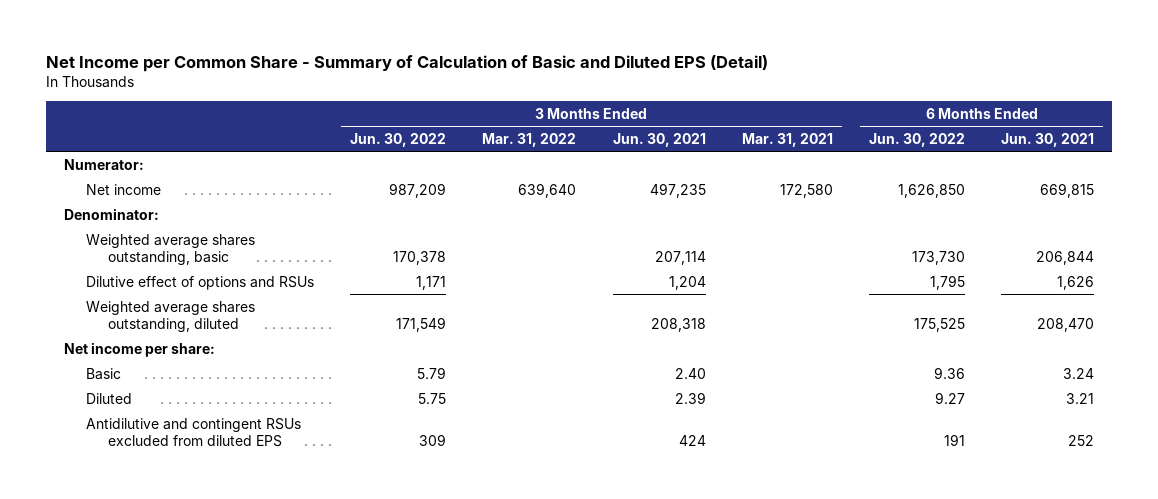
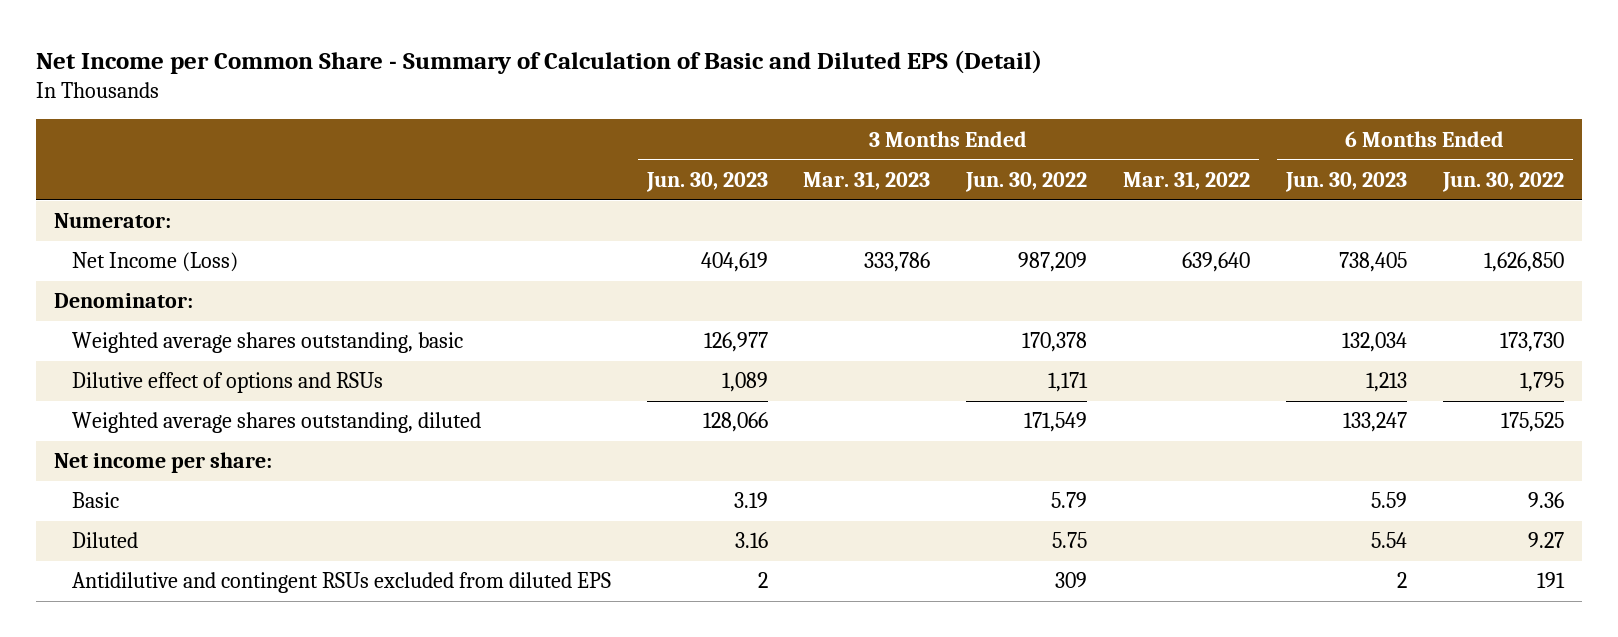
[612,132,706,147] Jun. 30, 2021 -> none
[741,132,833,147] Mar. 31, 2021 -> none
[1001,132,1095,147] Jun. 30, 2021 -> none
none -> [645,171,768,192] Jun. 30, 2023
none -> [803,170,931,190] Mar. 31, 2023
none -> [1285,171,1408,192] Jun. 30, 2023
[85,183,161,195] Net income -> [71,252,238,273] Net Income (Loss)

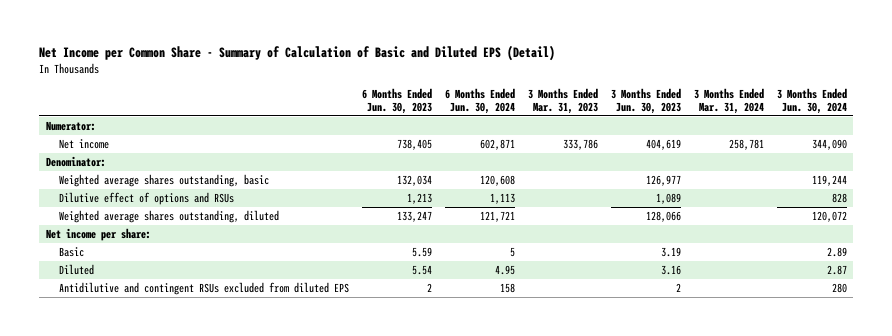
[965,171,1088,192] Jun. 30, 2022 -> none
[1123,170,1251,190] Mar. 31, 2022 -> none
[1442,171,1565,192] Jun. 30, 2022 -> none
none -> [444,87,515,115] 6 Months Ended Jun. 30, 2024
none -> [693,87,764,115] 3 Months Ended Mar. 31, 2024
none -> [776,87,847,115] 3 Months Ended Jun. 30, 2024
[71,252,238,273] Net Income (Loss) -> [58,138,109,149] Net income

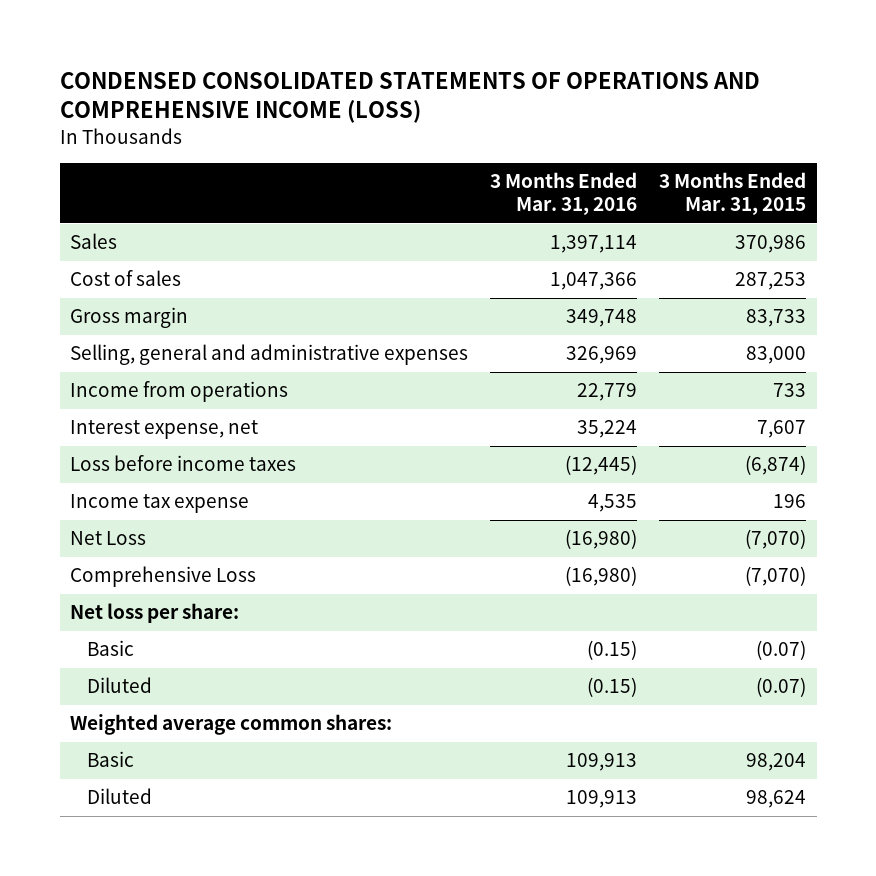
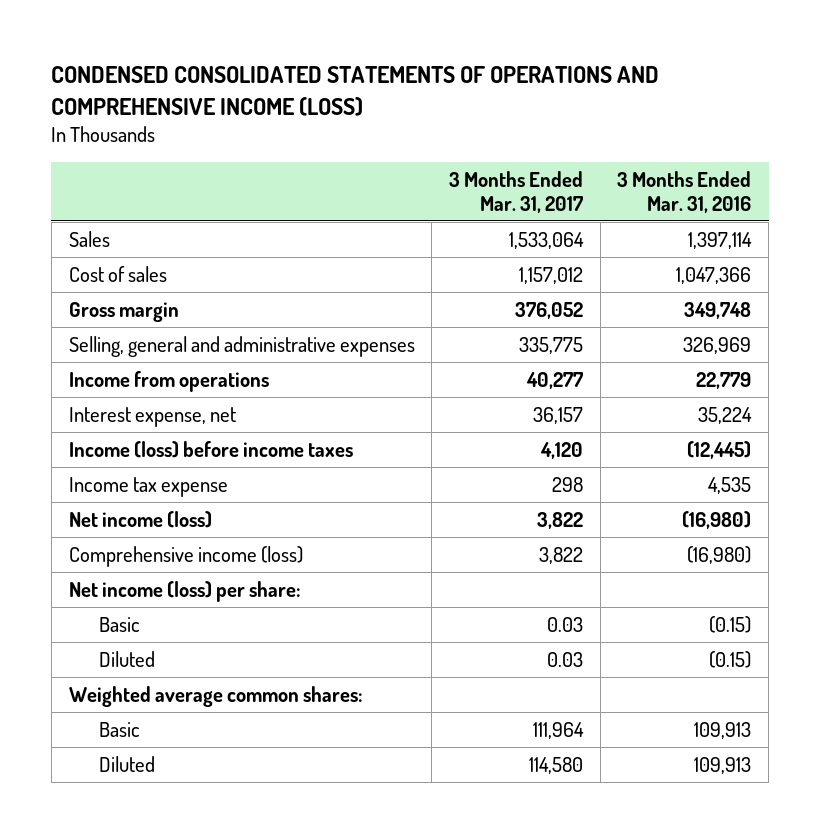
[659,172,807,216] 3 Months Ended Mar. 31, 2015 -> none
none -> [449,171,584,214] 3 Months Ended Mar. 31, 2017
[70,455,297,472] Loss before income taxes -> [68,440,353,458] Income (loss) before income taxes
[70,531,147,546] Net Loss -> [68,510,212,528] Net income (loss)
[70,566,257,588] Comprehensive Loss -> [68,545,303,567] Comprehensive income (loss)
[70,603,240,624] Net loss per share: -> [68,580,301,602] Net income (loss) per share:

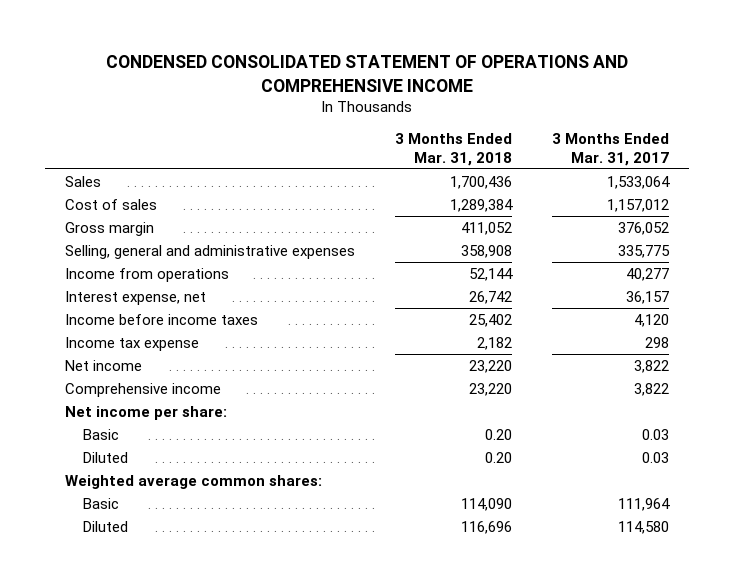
[51,65,660,116] CONDENSED CONSOLIDATED STATEMENTS OF OPERATIONS AND COMPREHENSIVE INCOME (LOSS) -> [105,55,628,92] CONDENSED CONSOLIDATED STATEMENT OF OPERATIONS AND COMPREHENSIVE INCOME
[617,171,752,214] 3 Months Ended Mar. 31, 2016 -> none
none -> [394,132,512,166] 3 Months Ended Mar. 31, 2018
[68,440,353,458] Income (loss) before income taxes -> [65,313,259,325] Income before income taxes
[68,510,212,528] Net income (loss) -> [65,359,143,371] Net income
[68,545,303,567] Comprehensive income (loss) -> [65,382,222,397] Comprehensive income
[68,580,301,602] Net income (loss) per share: -> [65,405,228,420] Net income per share:

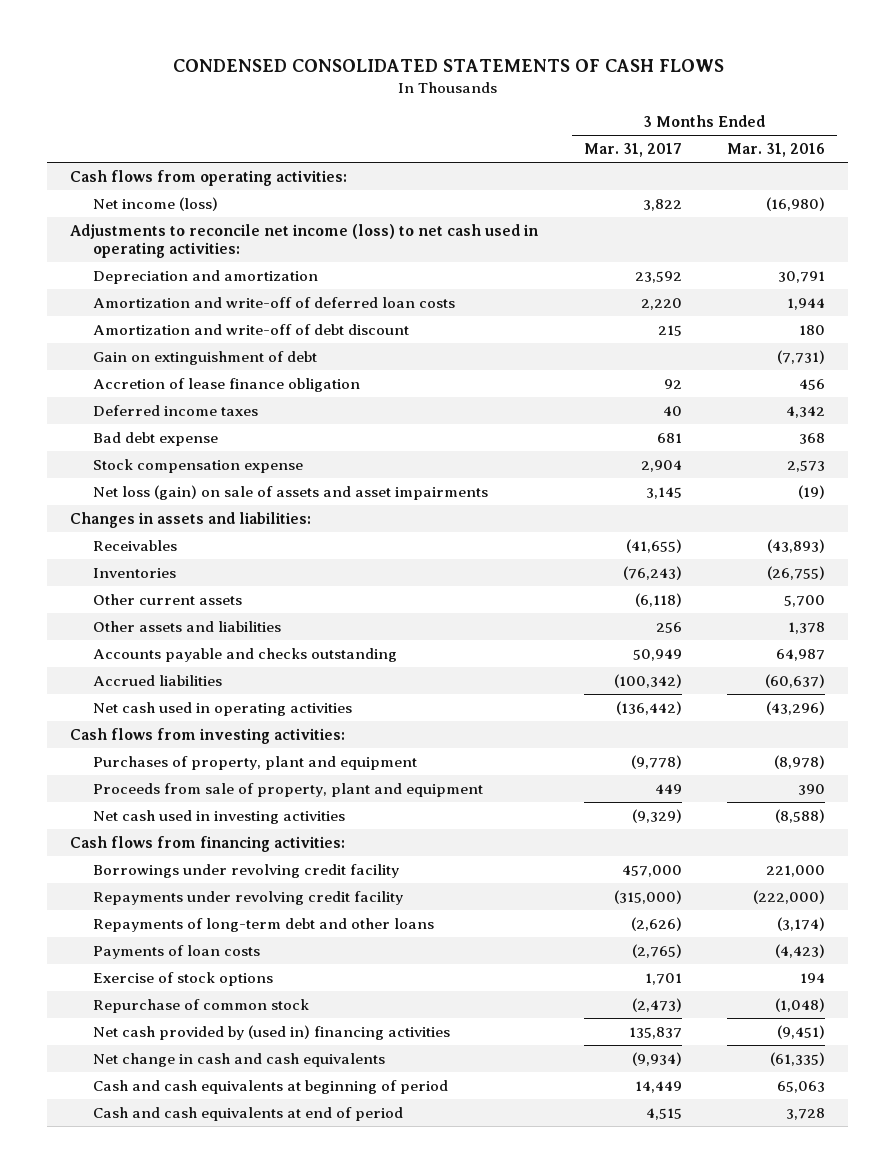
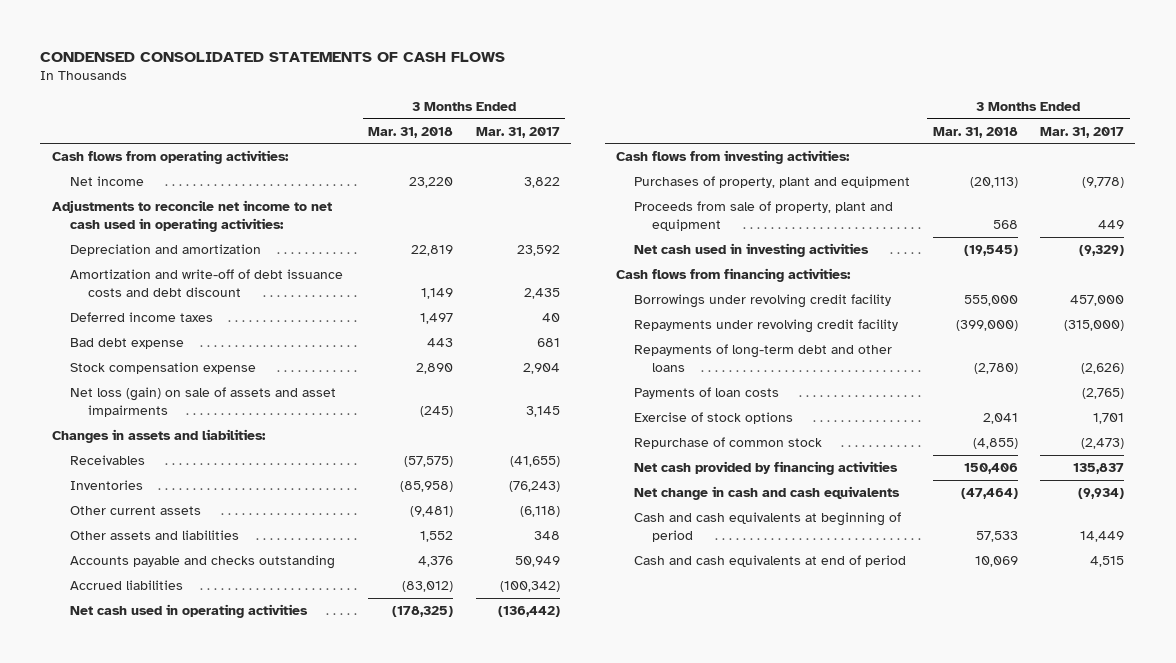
[727,143,826,158] Mar. 31, 2016 -> none
none -> [368,126,454,138] Mar. 31, 2018
[93,196,219,211] Net income (loss) -> [69,176,144,187] Net income
[70,223,539,259] Adjustments to reconcile net income (loss) to net cash used in operating activities: -> [51,200,332,232] Adjustments to reconcile net income to net cash used in operating activities:
[93,296,456,308] Amortization and write-off of deferred loan costs -> none
[93,350,318,365] Gain on extinguishment of debt -> none
[93,377,361,392] Accretion of lease finance obligation -> none
[93,323,410,335] Amortization and write-off of debt discount -> [69,269,343,297] Amortization and write-off of debt issuance costs and debt discount
[657,324,682,336] 215 -> [523,287,560,299] 2,435
[655,621,682,633] 256 -> [533,531,560,541] 348
[93,1024,451,1040] Net cash provided by (used in) financing activities -> [634,461,899,476] Net cash provided by financing activities

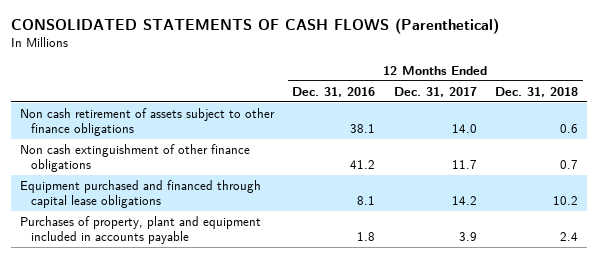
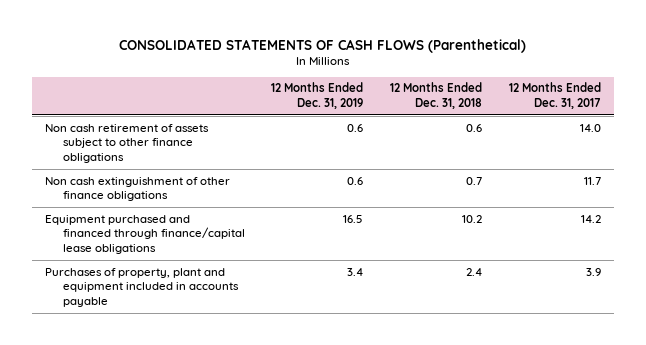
[292,86,376,97] Dec. 31, 2016 -> none
none -> [271,82,364,110] 12 Months Ended Dec. 31, 2019
[19,179,261,209] Equipment purchased and financed through capital lease obligations -> [45,214,245,255] Equipment purchased and financed through finance/capital lease obligations

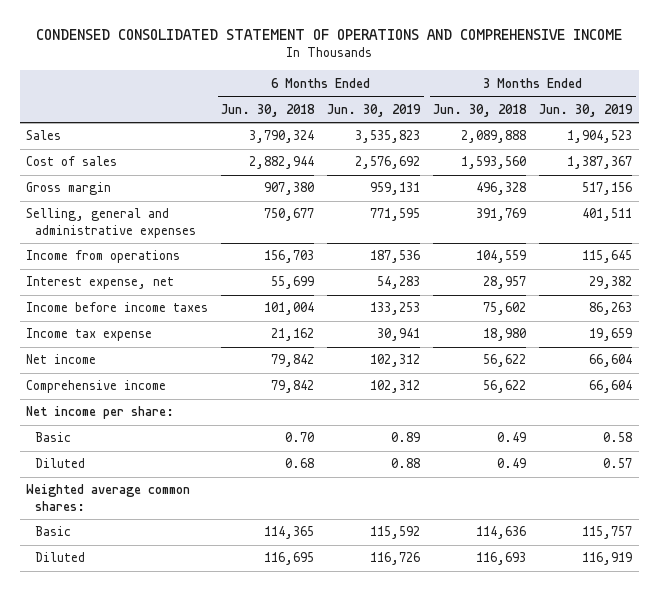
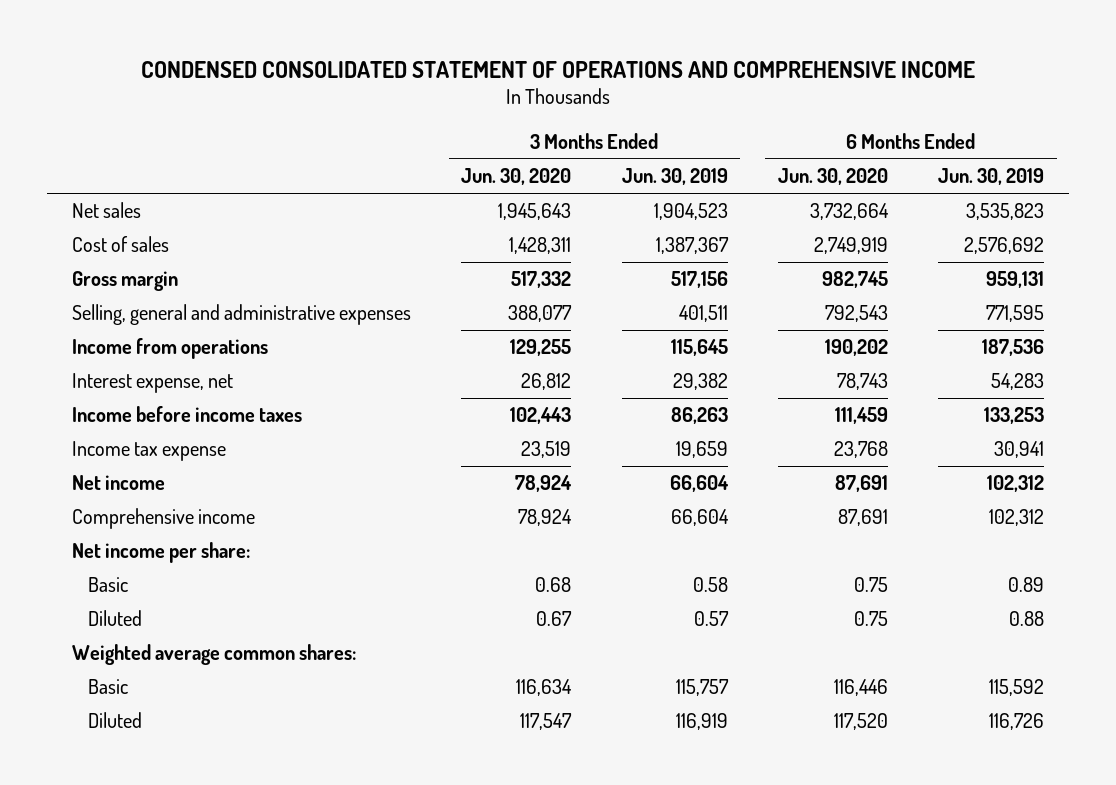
[221,103,316,117] Jun. 30, 2018 -> none
[433,103,528,117] Jun. 30, 2018 -> none
none -> [461,168,572,186] Jun. 30, 2020
none -> [777,168,888,186] Jun. 30, 2020
[26,130,62,141] Sales -> [72,202,142,219] Net sales

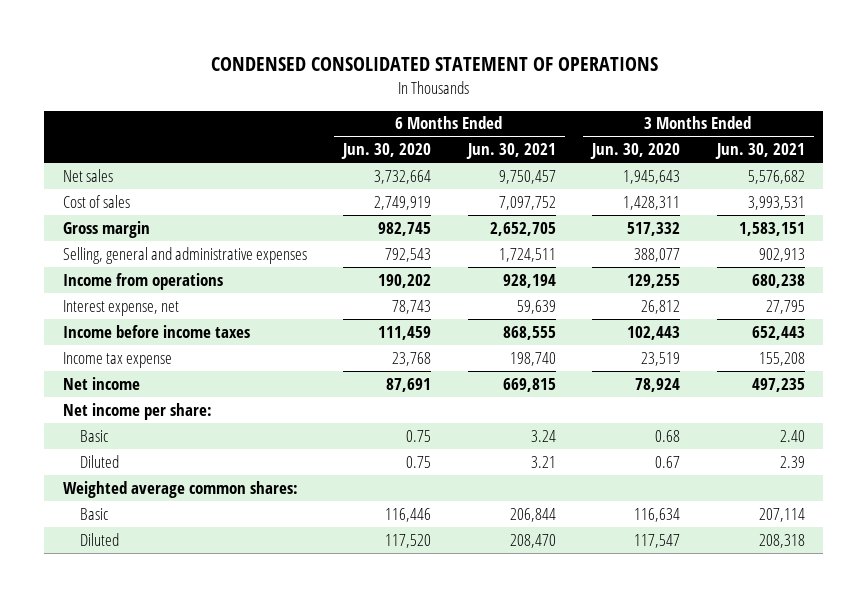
[141,60,976,78] CONDENSED CONSOLIDATED STATEMENT OF OPERATIONS AND COMPREHENSIVE INCOME -> [210,56,658,71] CONDENSED CONSOLIDATED STATEMENT OF OPERATIONS
[621,168,728,186] Jun. 30, 2019 -> none
[938,168,1045,186] Jun. 30, 2019 -> none
none -> [465,143,556,160] Jun. 30, 2021
none -> [714,143,805,160] Jun. 30, 2021
[72,508,256,530] Comprehensive income -> none

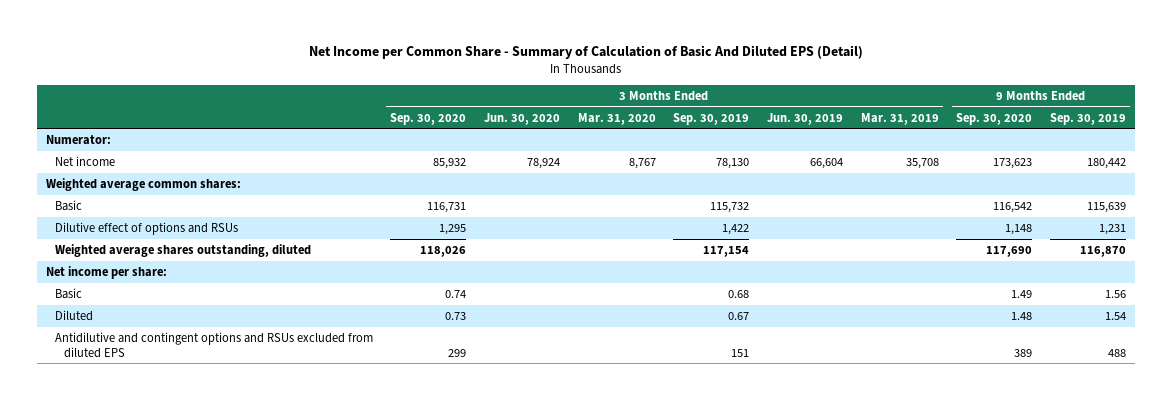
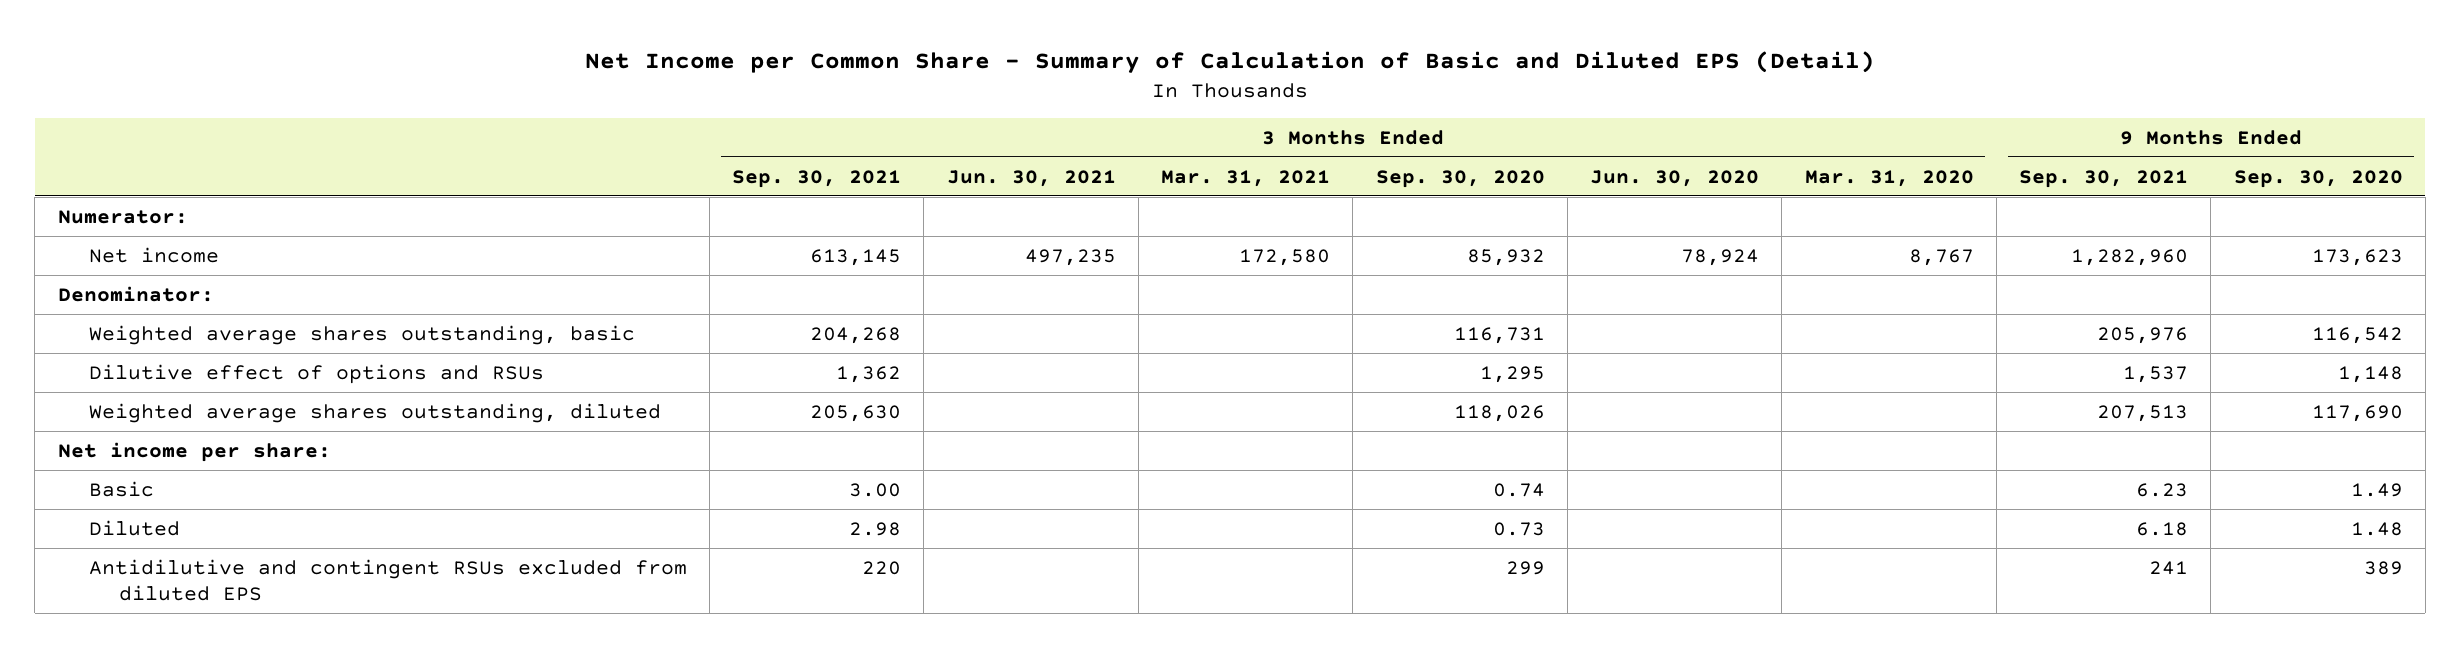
[308,45,863,60] Net Income per Common Share - Summary of Calculation of Basic And Diluted EPS (Detail) -> [585,50,1876,73] Net Income per Common Share - Summary of Calculation of Basic and Diluted EPS (Detail)
[673,112,750,125] Sep. 30, 2019 -> none
[766,112,843,125] Jun. 30, 2019 -> none
[860,112,939,125] Mar. 31, 2019 -> none
[1049,112,1126,125] Sep. 30, 2019 -> none
none -> [732,169,902,188] Sep. 30, 2021
none -> [946,169,1116,187] Jun. 30, 2021
none -> [1161,169,1331,187] Mar. 31, 2021
none -> [2019,169,2189,188] Sep. 30, 2021
[45,177,241,191] Weighted average common shares: -> [57,285,214,302] Denominator:
[54,199,82,211] Basic -> [88,324,635,345] Weighted average shares outstanding, basic
[54,331,373,358] Antidilutive and contingent options and RSUs excluded from diluted EPS -> [88,558,687,601] Antidilutive and contingent RSUs excluded from diluted EPS

